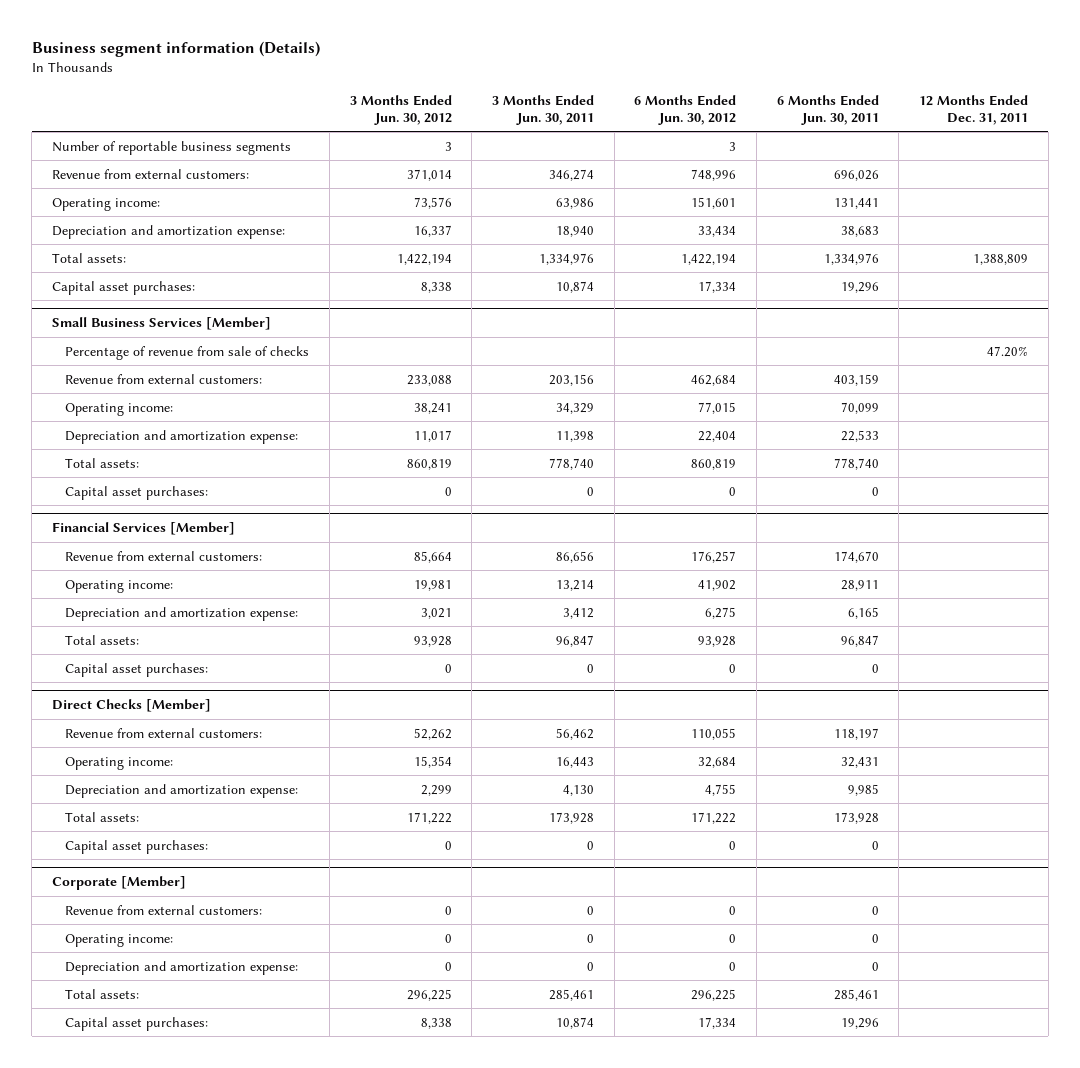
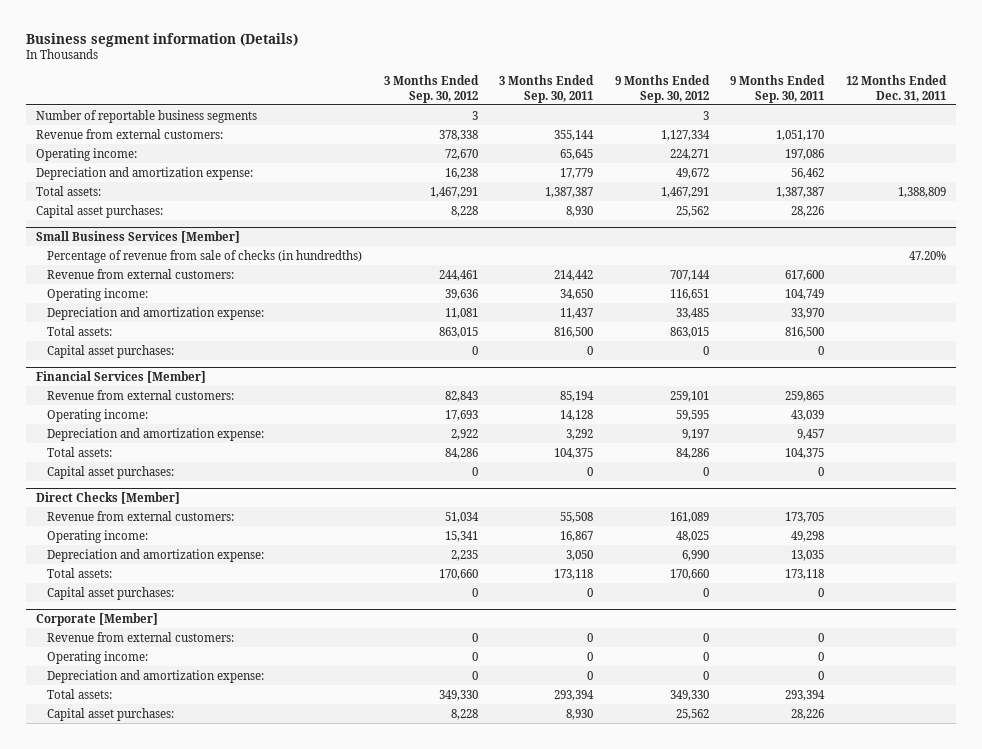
[349,94,452,125] 3 Months Ended Jun. 30, 2012 -> none
[491,94,594,125] 3 Months Ended Jun. 30, 2011 -> none
[634,94,737,125] 6 Months Ended Jun. 30, 2012 -> none
[776,94,879,125] 6 Months Ended Jun. 30, 2011 -> none
none -> [383,74,479,103] 3 Months Ended Sep. 30, 2012
none -> [499,74,595,103] 3 Months Ended Sep. 30, 2011
none -> [614,74,710,103] 9 Months Ended Sep. 30, 2012
none -> [730,74,826,103] 9 Months Ended Sep. 30, 2011
[65,345,310,360] Percentage of revenue from sale of checks -> [47,249,363,263] Percentage of revenue from sale of checks (in hundredths)

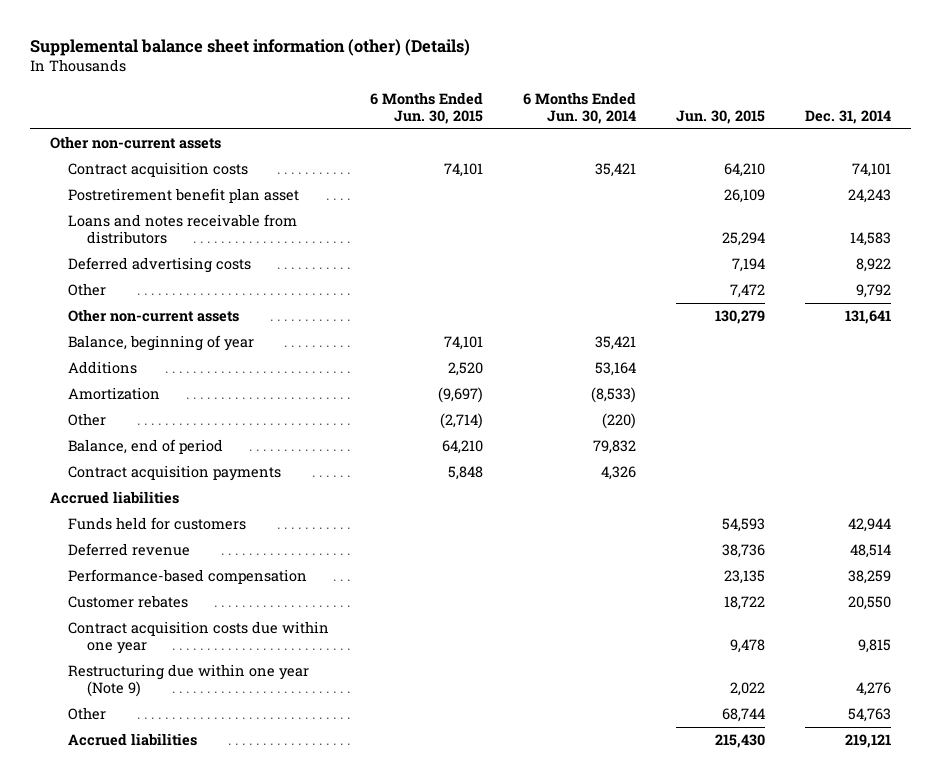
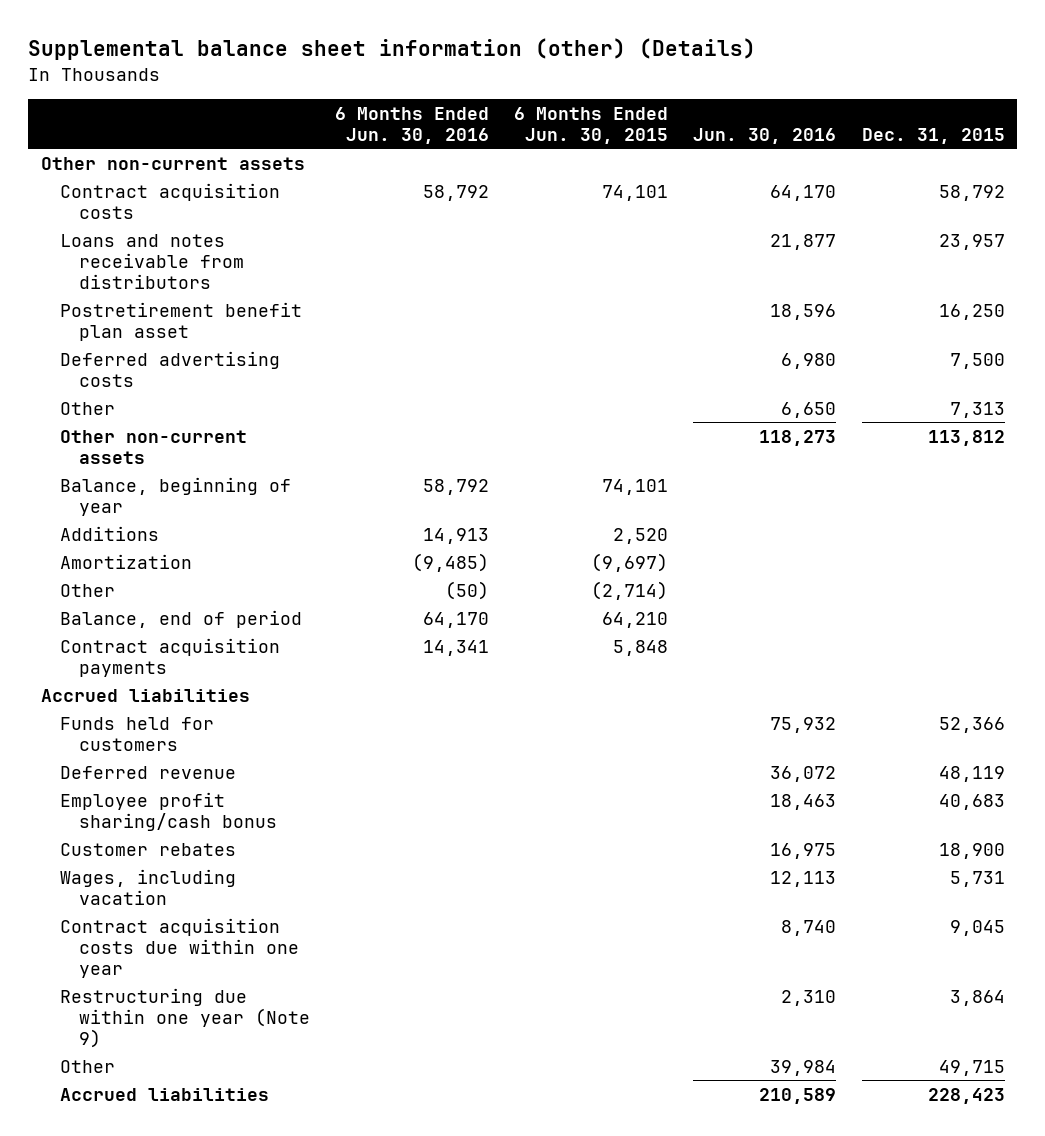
[522,91,636,125] 6 Months Ended Jun. 30, 2014 -> none
[675,110,765,125] Jun. 30, 2015 -> none
[805,110,892,125] Dec. 31, 2014 -> none
none -> [334,106,489,144] 6 Months Ended Jun. 30, 2016
none -> [693,127,837,144] Jun. 30, 2016
none -> [861,127,1005,144] Dec. 31, 2015
[68,188,300,204] Postretirement benefit plan asset -> [59,301,302,341] Postretirement benefit plan asset
[68,569,308,585] Performance-based compensation -> [59,791,277,831] Employee profit sharing/cash bonus
none -> [59,868,236,905] Wages, including vacation

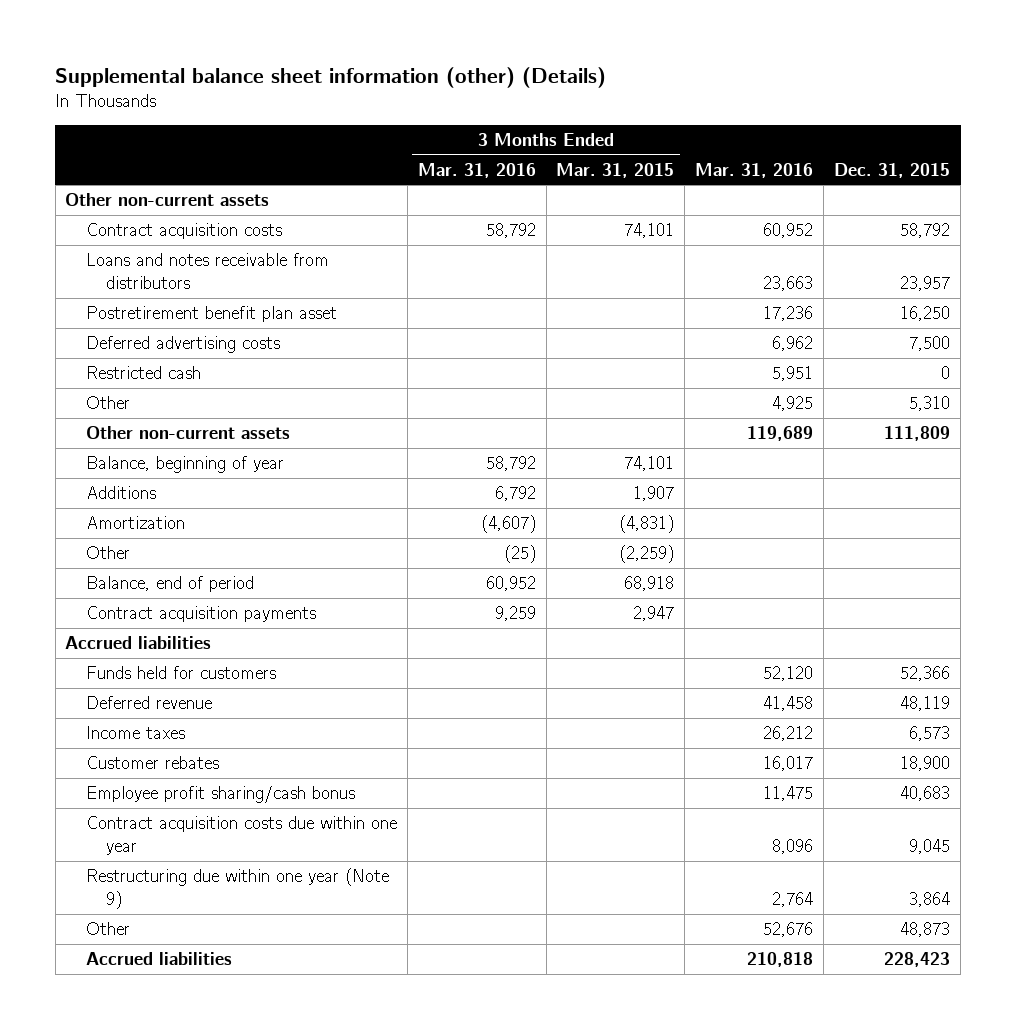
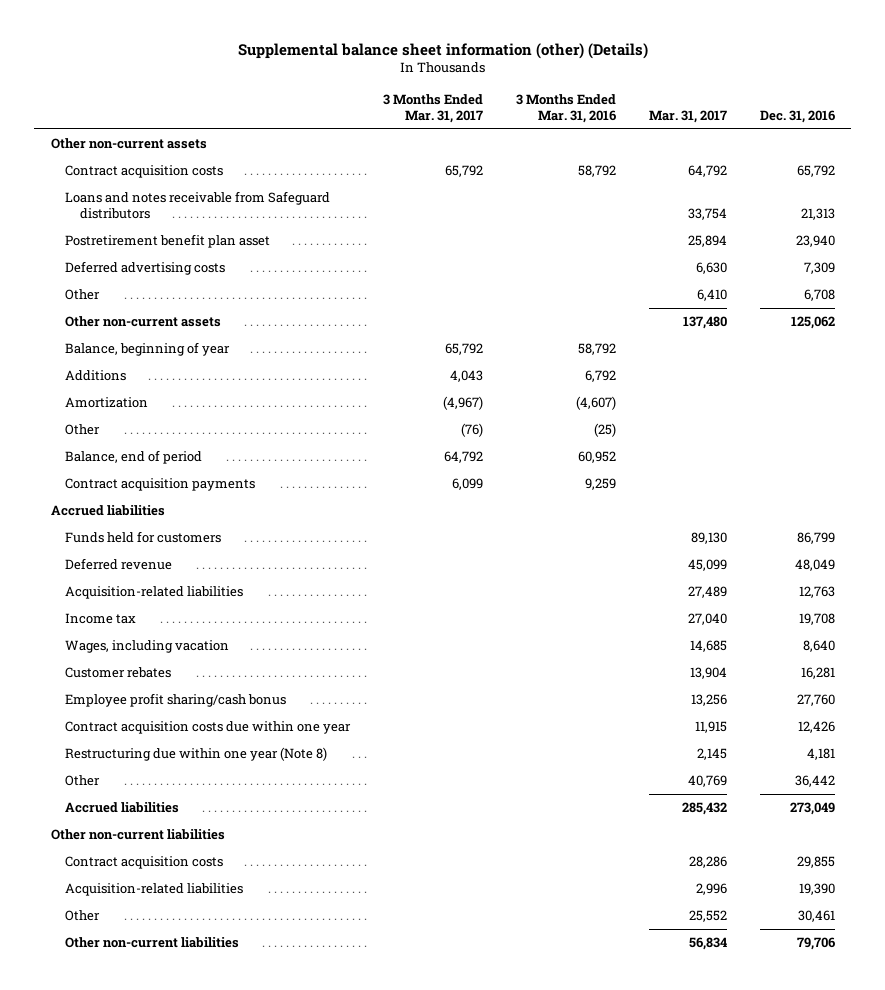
[556,162,675,178] Mar. 31, 2015 -> none
[695,162,814,178] Mar. 31, 2016 -> none
[834,162,951,178] Dec. 31, 2015 -> none
none -> [383,93,484,123] 3 Months Ended Mar. 31, 2017
none -> [648,109,727,123] Mar. 31, 2017
none -> [759,109,835,123] Dec. 31, 2016
[85,253,329,290] Loans and notes receivable from distributors -> [65,191,331,220] Loans and notes receivable from Safeguard distributors
[85,366,201,380] Restricted cash -> none
none -> [65,586,244,600] Acquisition-related liabilities
[85,726,185,740] Income taxes -> [65,613,137,625] Income tax
none -> [65,640,230,654] Wages, including vacation
[85,868,389,910] Restructuring due within one year (Note 9) -> [65,747,328,762] Restructuring due within one year (Note 8)
none -> [50,829,225,841] Other non-current liabilities
none -> [65,856,224,870] Contract acquisition costs
none -> [65,883,244,897] Acquisition-related liabilities
none -> [65,910,101,922] Other
none -> [65,937,240,949] Other non-current liabilities

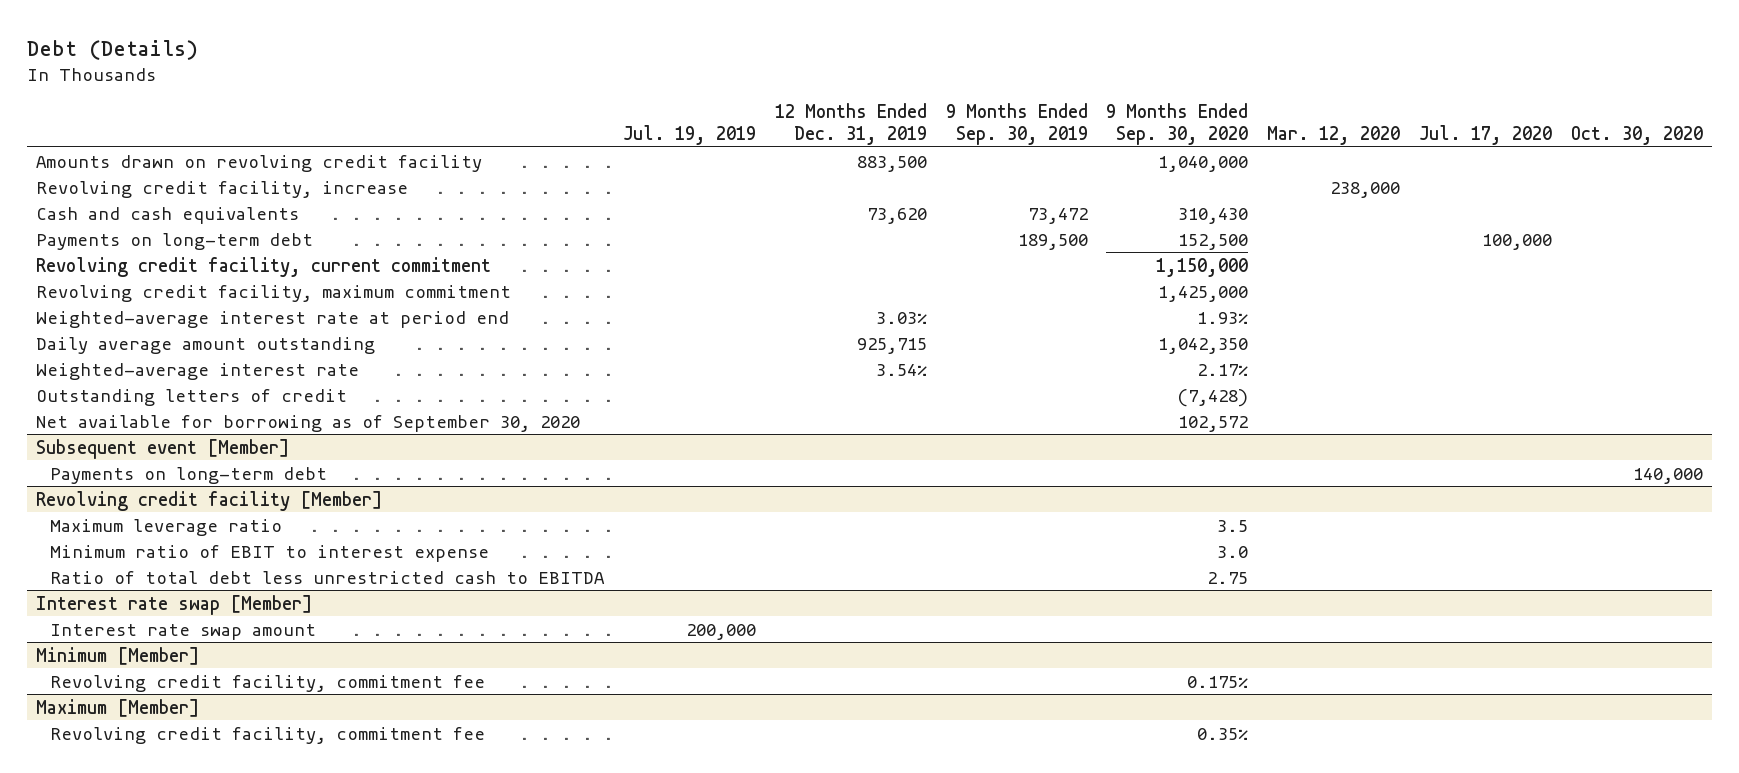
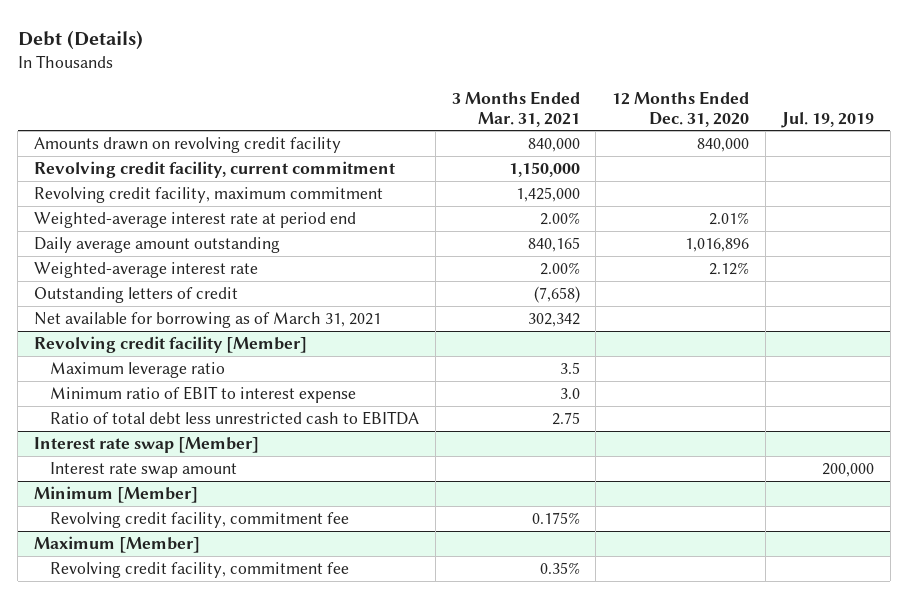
[774,103,927,146] 12 Months Ended Dec. 31, 2019 -> none
[945,103,1088,146] 9 Months Ended Sep. 30, 2019 -> none
[1106,103,1249,146] 9 Months Ended Sep. 30, 2020 -> none
[1267,126,1401,146] Mar. 12, 2020 -> none
[1418,125,1552,146] Jul. 17, 2020 -> none
[1570,126,1703,146] Oct. 30, 2020 -> none
none -> [451,90,580,127] 3 Months Ended Mar. 31, 2021
none -> [612,90,750,127] 12 Months Ended Dec. 31, 2020
[36,180,409,198] Revolving credit facility, increase -> none
[36,206,300,224] Cash and cash equivalents -> none
[36,232,314,250] Payments on long-term debt -> none
[36,438,290,459] Subsequent event [Member] -> none
[50,466,328,484] Payments on long-term debt -> none
[36,414,581,432] Net available for borrowing as of September 30, 2020 -> [34,311,382,328] Net available for borrowing as of March 31, 2021

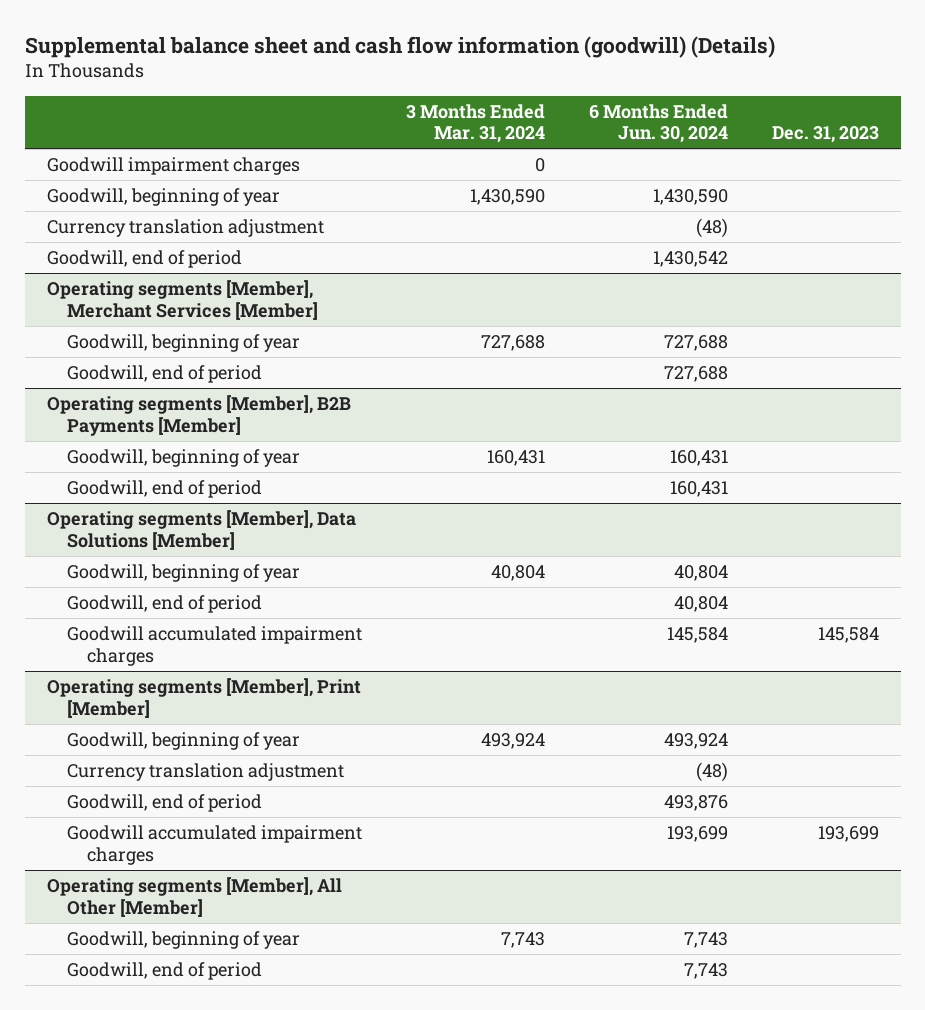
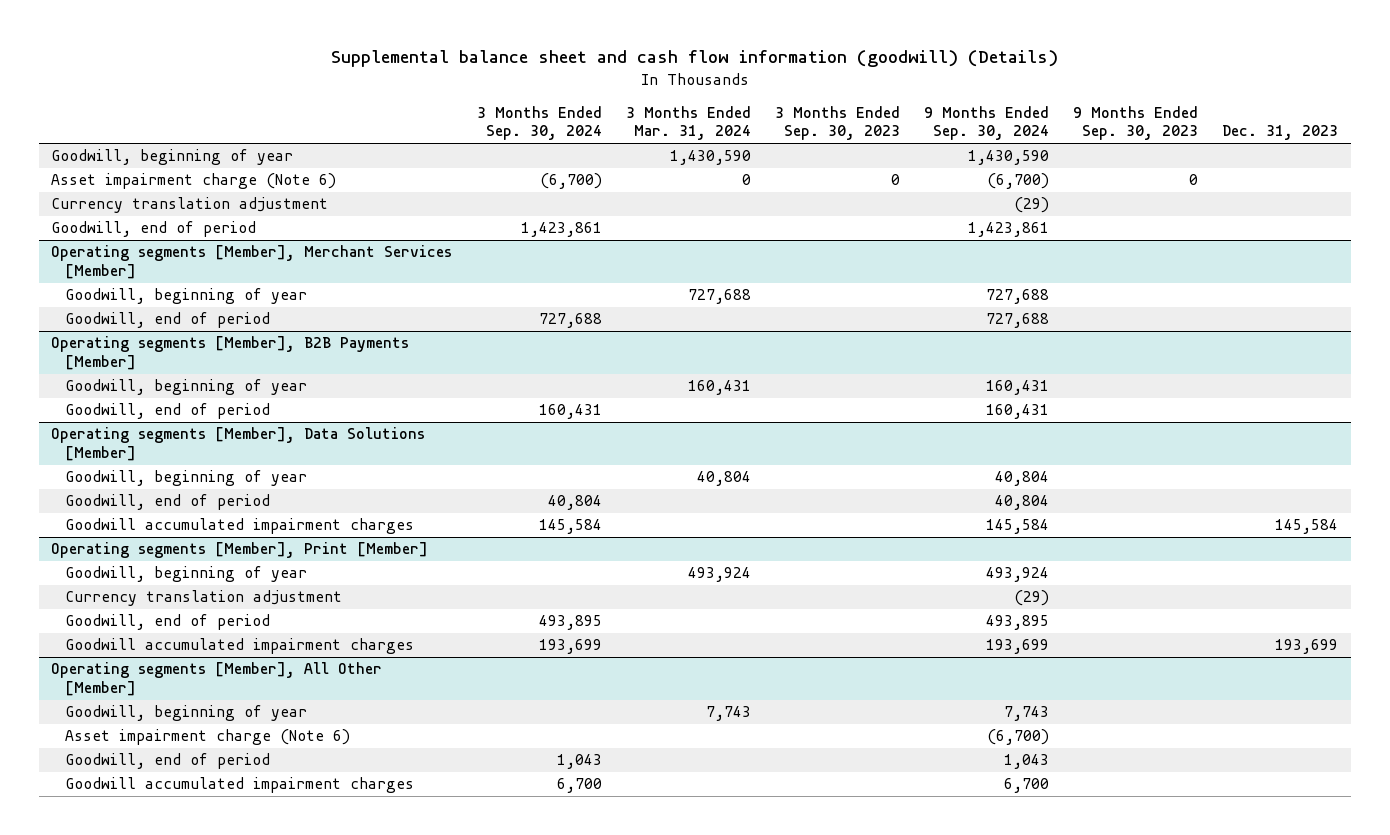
[588,103,728,144] 6 Months Ended Jun. 30, 2024 -> none
none -> [476,105,602,141] 3 Months Ended Sep. 30, 2024
none -> [774,105,900,141] 3 Months Ended Sep. 30, 2023
none -> [924,105,1050,141] 9 Months Ended Sep. 30, 2024
none -> [1073,105,1199,141] 9 Months Ended Sep. 30, 2023
[46,157,300,176] Goodwill impairment charges -> none
none -> [51,173,337,190] Asset impairment charge (Note 6)
none -> [64,729,350,746] Asset impairment charge (Note 6)
none -> [64,777,414,794] Goodwill accumulated impairment charges

